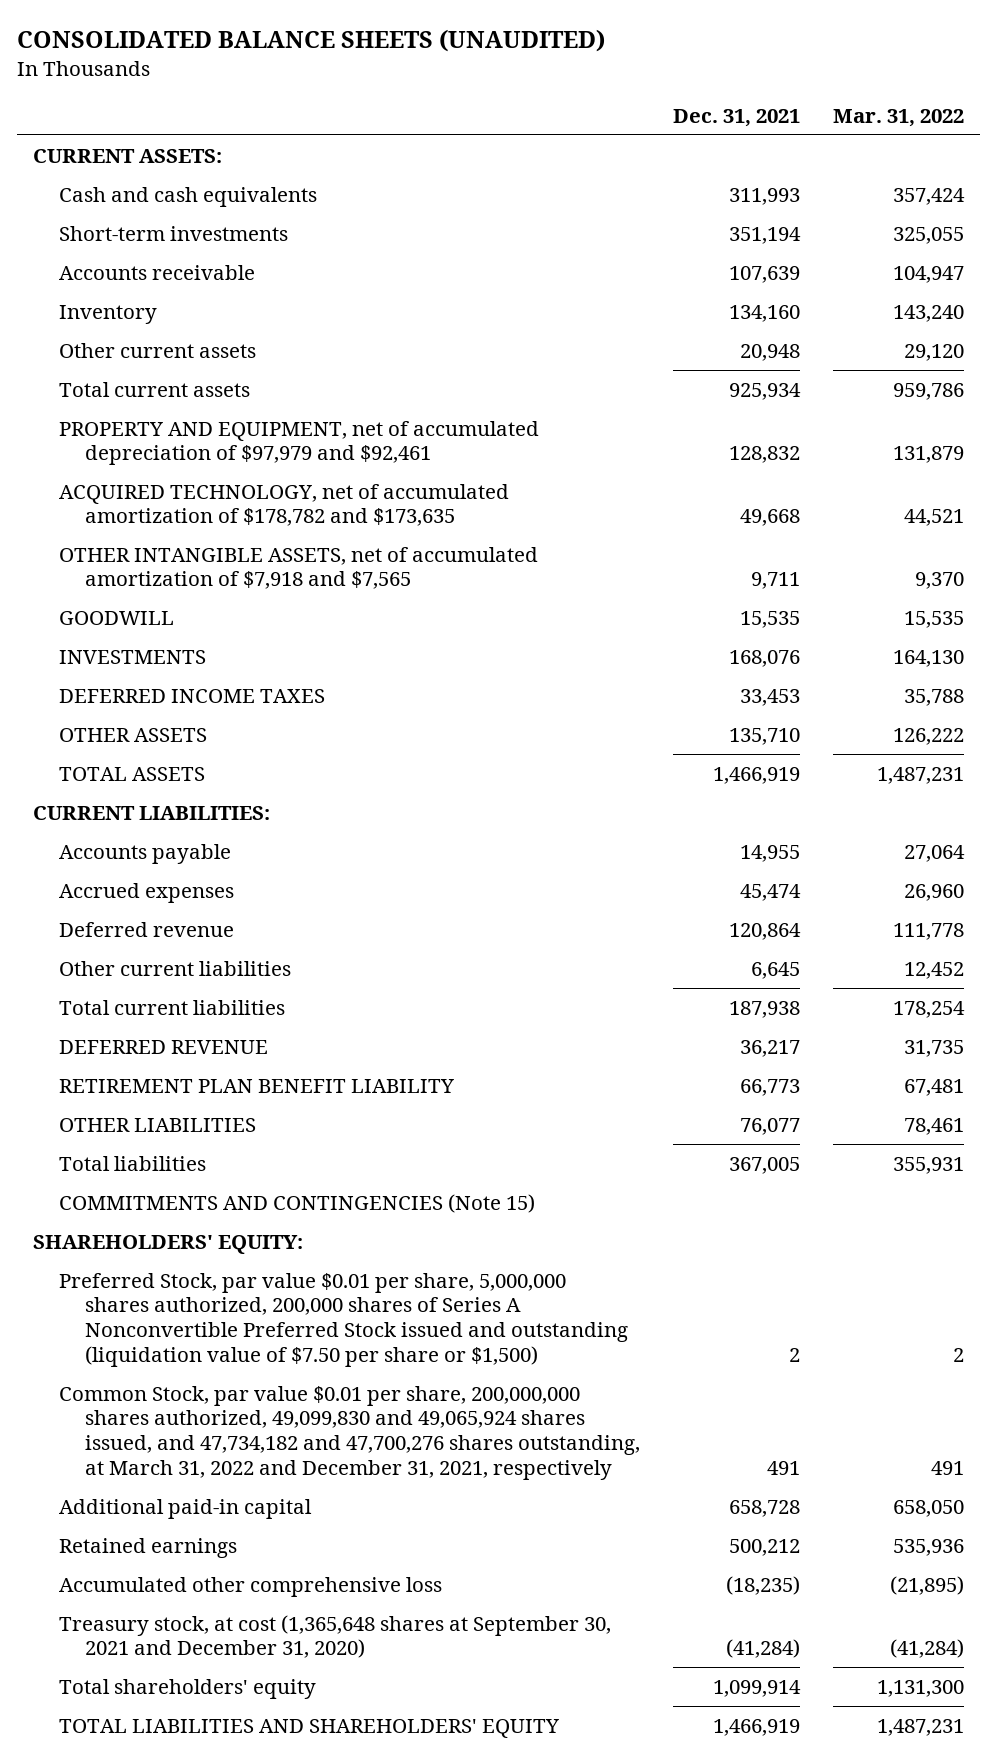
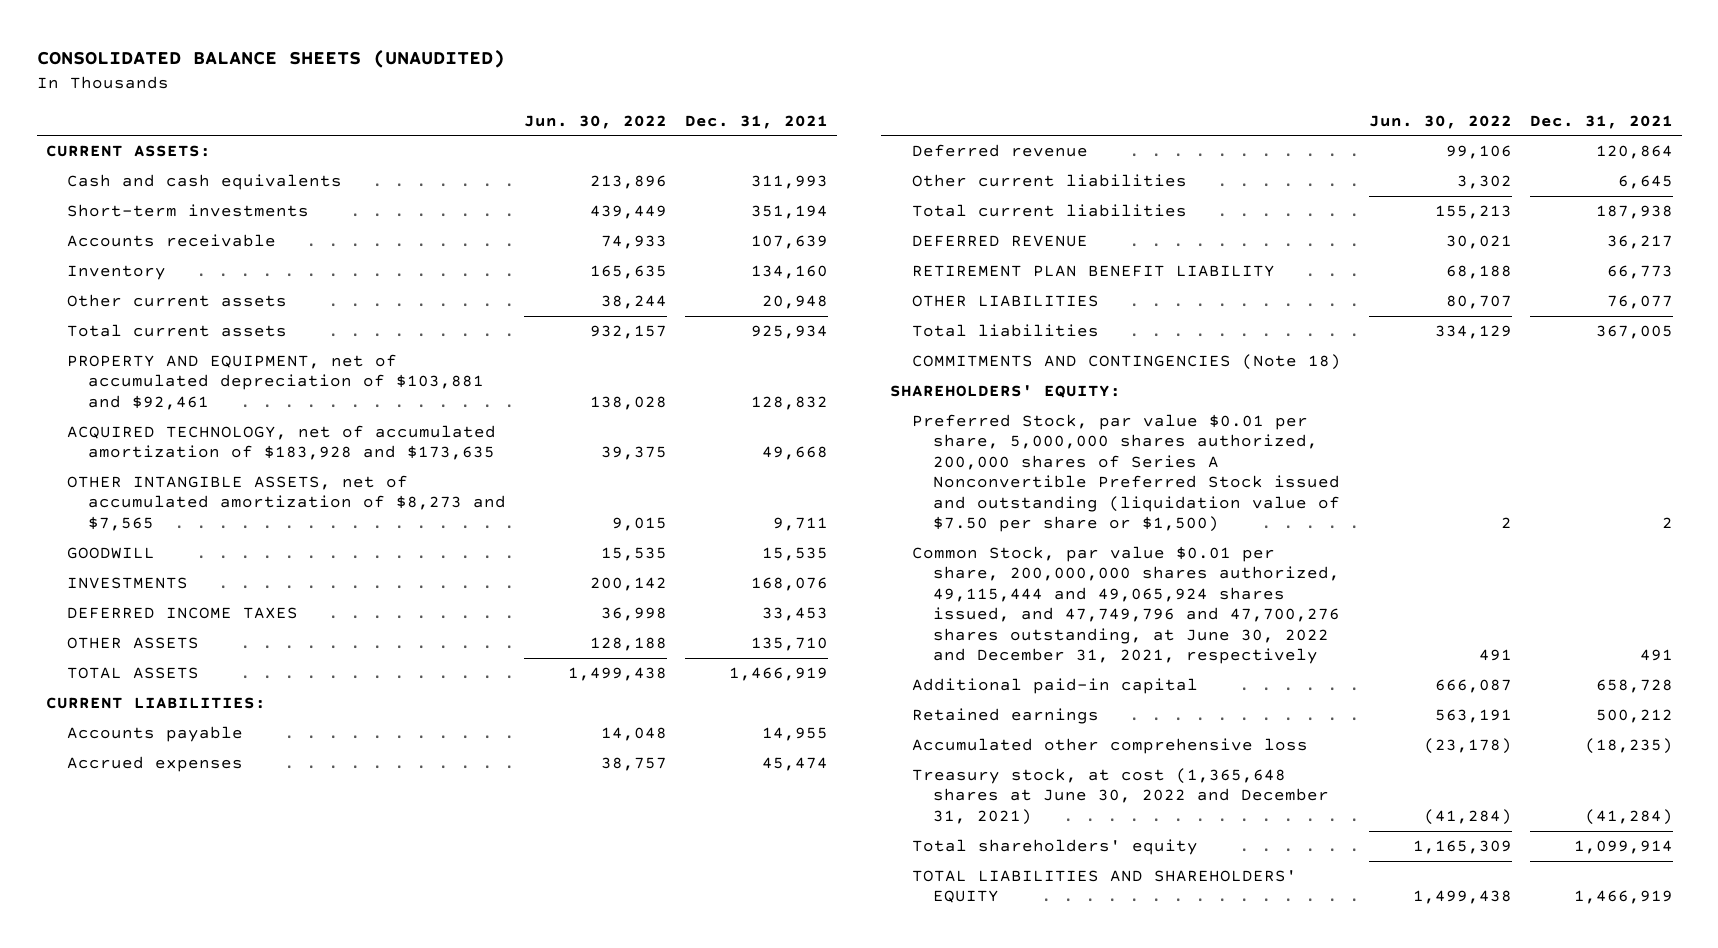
[832,108,964,127] Mar. 31, 2022 -> none
none -> [524,114,668,129] Jun. 30, 2022
[59,420,540,466] PROPERTY AND EQUIPMENT, net of accumulated depreciation of $97,979 and $92,461 -> [66,354,485,410] PROPERTY AND EQUIPMENT, net of accumulated depreciation of $103,881 and $92,461
[59,483,510,527] ACQUIRED TECHNOLOGY, net of accumulated amortization of $178,782 and $173,635 -> [66,425,496,461] ACQUIRED TECHNOLOGY, net of accumulated amortization of $183,928 and $173,635
[59,546,539,590] OTHER INTANGIBLE ASSETS, net of accumulated amortization of $7,918 and $7,565 -> [66,475,507,531] OTHER INTANGIBLE ASSETS, net of accumulated amortization of $8,273 and $7,565
[59,1193,536,1213] COMMITMENTS AND CONTINGENCIES (Note 15) -> [911,354,1341,371] COMMITMENTS AND CONTINGENCIES (Note 18)
[59,1385,640,1480] Common Stock, par value $0.01 per share, 200,000,000 shares authorized, 49,099,830 and 49,065,924 shares issued, and 47,734,182 and 47,700,276 shares outstanding, at March 31, 2022 and December 31, 2021, respectively -> [911,546,1340,664] Common Stock, par value $0.01 per share, 200,000,000 shares authorized, 49,115,444 and 49,065,924 shares issued, and 47,749,796 and 47,700,276 shares outstanding, at June 30, 2022 and December 31, 2021, respectively
[59,1614,612,1659] Treasury stock, at cost (1,365,648 shares at September 30, 2021 and December 31, 2020) -> [911,768,1329,825] Treasury stock, at cost (1,365,648 shares at June 30, 2022 and December 31, 2021)

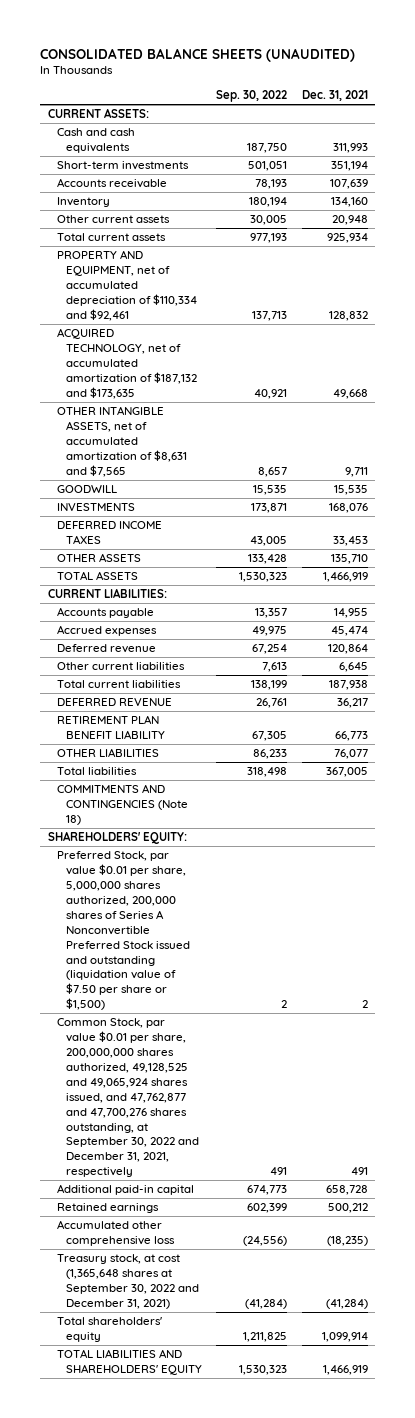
[524,114,668,129] Jun. 30, 2022 -> none
none -> [216,90,288,103] Sep. 30, 2022
[66,354,485,410] PROPERTY AND EQUIPMENT, net of accumulated depreciation of $103,881 and $92,461 -> [56,250,197,321] PROPERTY AND EQUIPMENT, net of accumulated depreciation of $110,334 and $92,461
[66,425,496,461] ACQUIRED TECHNOLOGY, net of accumulated amortization of $183,928 and $173,635 -> [56,328,197,399] ACQUIRED TECHNOLOGY, net of accumulated amortization of $187,132 and $173,635
[66,475,507,531] OTHER INTANGIBLE ASSETS, net of accumulated amortization of $8,273 and $7,565 -> [56,406,187,477] OTHER INTANGIBLE ASSETS, net of accumulated amortization of $8,631 and $7,565
[911,546,1340,664] Common Stock, par value $0.01 per share, 200,000,000 shares authorized, 49,115,444 and 49,065,924 shares issued, and 47,749,796 and 47,700,276 shares outstanding, at June 30, 2022 and December 31, 2021, respectively -> [56,1018,199,1178] Common Stock, par value $0.01 per share, 200,000,000 shares authorized, 49,128,525 and 49,065,924 shares issued, and 47,762,877 and 47,700,276 shares outstanding, at September 30, 2022 and December 31, 2021, respectively
[911,768,1329,825] Treasury stock, at cost (1,365,648 shares at June 30, 2022 and December 31, 2021) -> [56,1254,199,1310] Treasury stock, at cost (1,365,648 shares at September 30, 2022 and December 31, 2021)

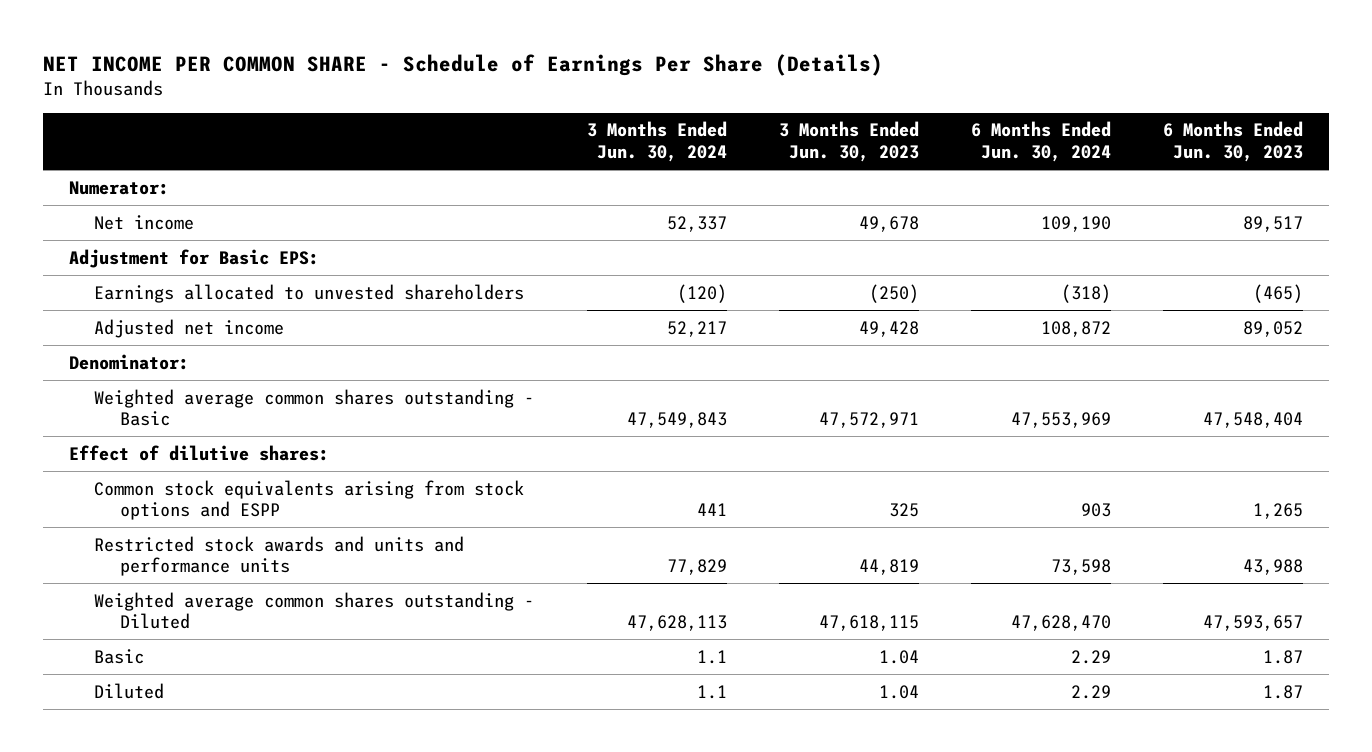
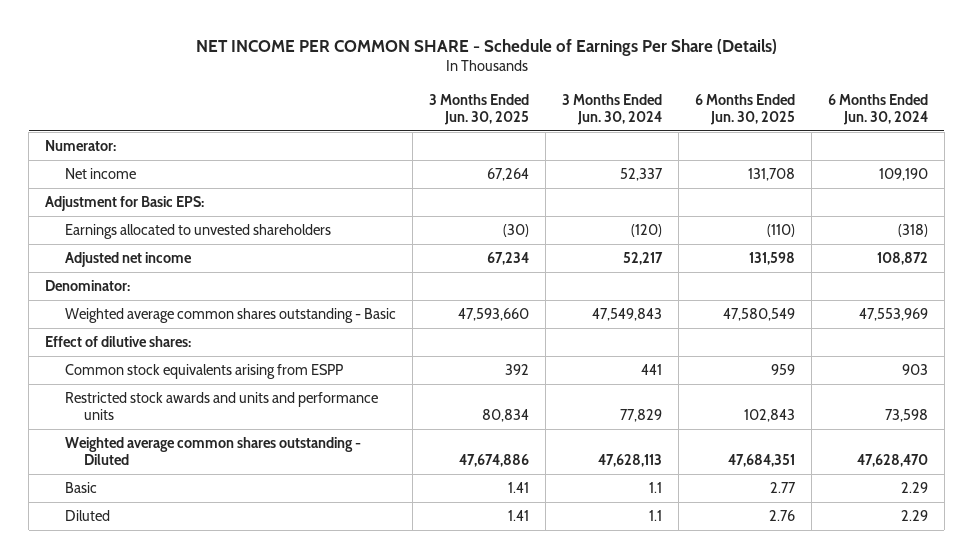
[778,121,919,162] 3 Months Ended Jun. 30, 2023 -> none
[1163,121,1304,162] 6 Months Ended Jun. 30, 2023 -> none
none -> [428,93,529,126] 3 Months Ended Jun. 30, 2025
none -> [694,93,795,126] 6 Months Ended Jun. 30, 2025
[94,479,525,521] Common stock equivalents arising from stock options and ESPP -> [64,363,343,379] Common stock equivalents arising from ESPP

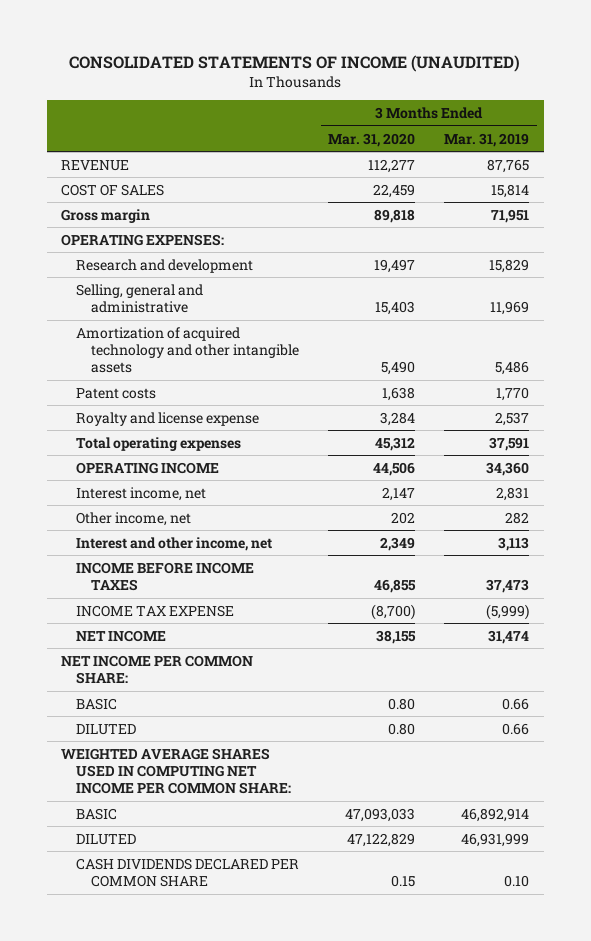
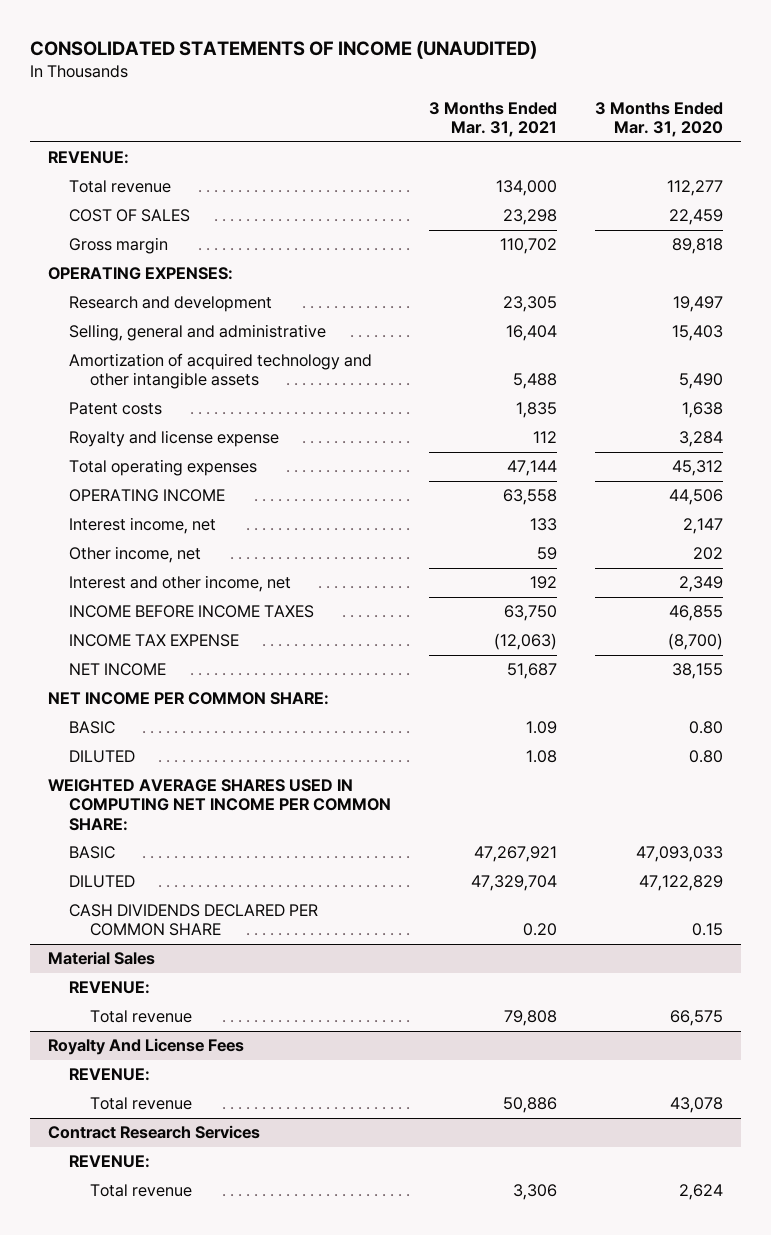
[444,132,530,147] Mar. 31, 2019 -> none
none -> [428,101,557,138] 3 Months Ended Mar. 31, 2021
none -> [48,151,130,165] REVENUE:
[61,159,130,171] REVENUE -> [68,180,171,194] Total revenue
none -> [48,951,156,966] Material Sales
none -> [68,981,150,995] REVENUE:
none -> [89,1010,192,1024] Total revenue
none -> [48,1038,245,1056] Royalty And License Fees
none -> [68,1068,150,1082] REVENUE:
none -> [89,1097,192,1111] Total revenue
none -> [48,1125,261,1140] Contract Research Services
none -> [68,1155,150,1169] REVENUE:
none -> [89,1184,192,1198] Total revenue

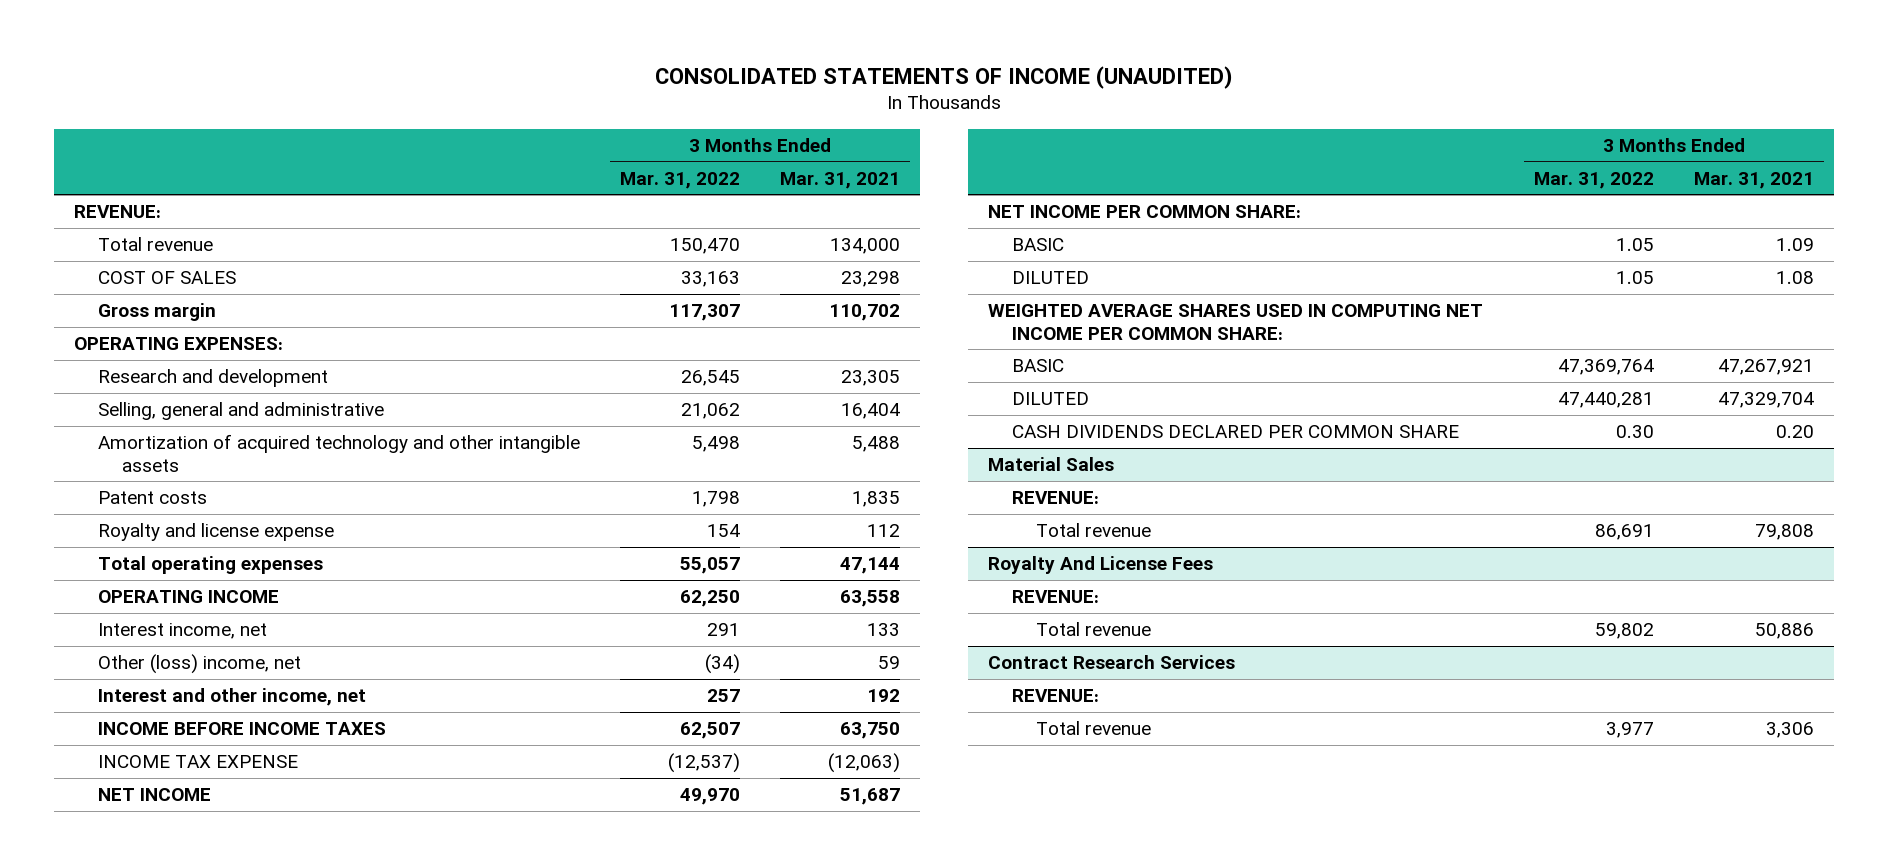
[594,101,723,138] 3 Months Ended Mar. 31, 2020 -> none
none -> [620,171,741,189] Mar. 31, 2022
[68,546,201,564] Other income, net -> [98,654,302,675] Other (loss) income, net

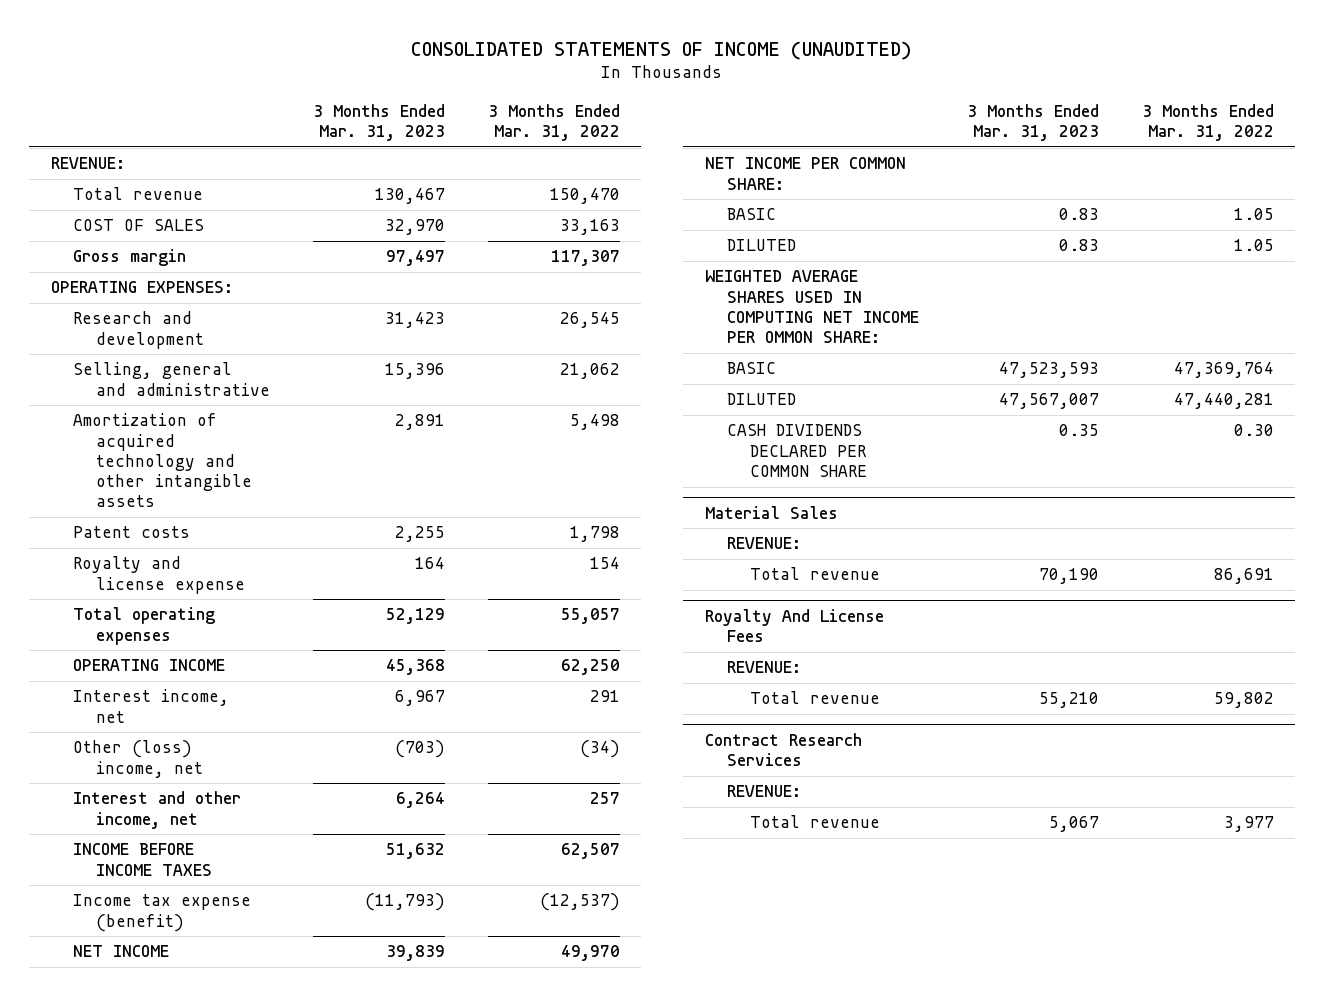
[779,171,900,189] Mar. 31, 2021 -> none
none -> [312,103,445,141] 3 Months Ended Mar. 31, 2023
[98,755,299,769] INCOME TAX EXPENSE -> [73,894,252,932] Income tax expense (benefit)
[987,304,1483,340] WEIGHTED AVERAGE SHARES USED IN COMPUTING NET INCOME PER COMMON SHARE: -> [704,270,920,344] WEIGHTED AVERAGE SHARES USED IN COMPUTING NET INCOME PER OMMON SHARE:

